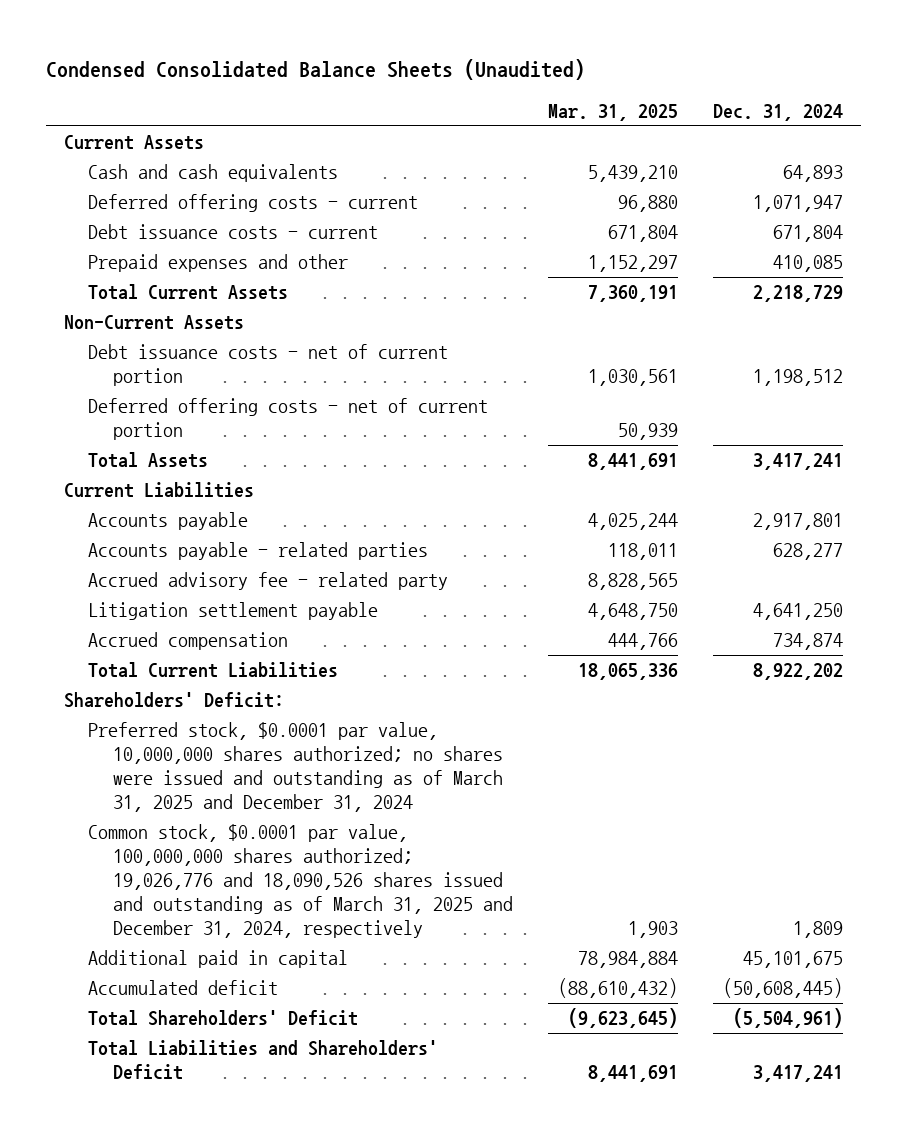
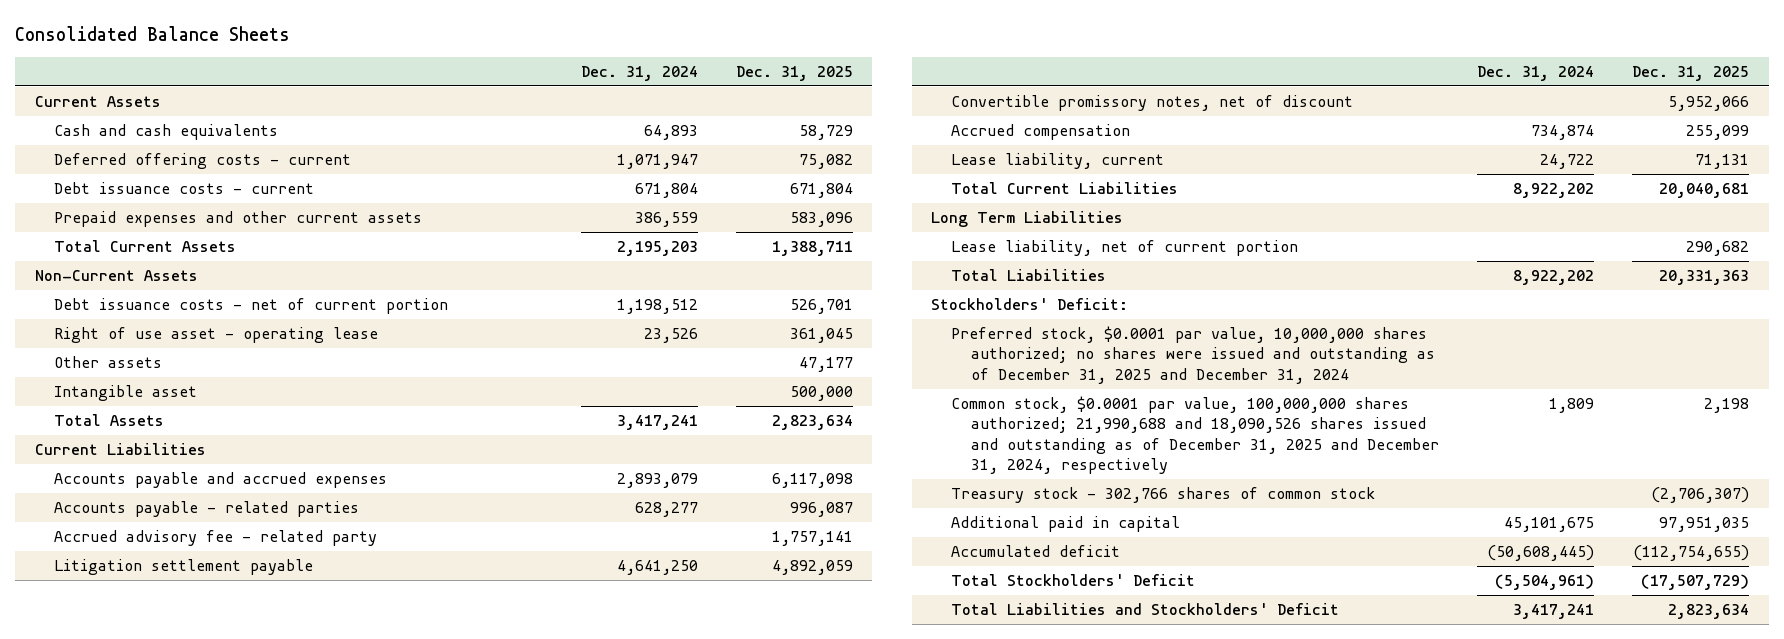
[46,59,586,81] Condensed Consolidated Balance Sheets (Unaudited) -> [15,25,291,41] Consolidated Balance Sheets
[547,103,678,121] Mar. 31, 2025 -> none
none -> [735,65,853,81] Dec. 31, 2025
[88,254,349,273] Prepaid expenses and other -> [54,211,423,228] Prepaid expenses and other current assets
[773,255,844,273] 410,085 -> [634,212,698,228] 386,559
[753,285,844,303] 2,218,729 -> [616,241,698,257] 2,195,203
[88,398,489,441] Deferred offering costs - net of current portion -> none
none -> [54,327,379,344] Right of use asset - operating lease
none -> [54,356,163,369] Other assets
none -> [54,385,198,402] Intangible asset
[88,512,249,531] Accounts payable -> none
none -> [54,472,388,489] Accounts payable and accrued expenses
none -> [951,95,1354,112] Convertible promissory notes, net of discount
none -> [951,153,1165,170] Lease liability, current
none -> [931,211,1124,228] Long Term Liabilities
none -> [951,240,1299,257] Lease liability, net of current portion
none -> [951,269,1107,282] Total Liabilities
[63,692,284,709] Shareholders' Deficit: -> [931,298,1129,311] Stockholders' Deficit:
[88,722,503,813] Preferred stock, $0.0001 par value, 10,000,000 shares authorized; no shares were issued and outstanding as of March 31, 2025 and December 31, 2024 -> [951,326,1436,384] Preferred stock, $0.0001 par value, 10,000,000 shares authorized; no shares were issued and outstanding as of December 31, 2025 and December 31, 2024
[88,824,513,938] Common stock, $0.0001 par value, 100,000,000 shares authorized; 19,026,776 and 18,090,526 shares issued and outstanding as of March 31, 2025 and December 31, 2024, respectively -> [951,396,1440,475] Common stock, $0.0001 par value, 100,000,000 shares authorized; 21,990,688 and 18,090,526 shares issued and outstanding as of December 31, 2025 and December 31, 2024, respectively
none -> [951,487,1376,504] Treasury stock - 302,766 shares of common stock
[88,1010,359,1027] Total Shareholders' Deficit -> [951,574,1196,587] Total Stockholders' Deficit
[88,1040,439,1081] Total Liabilities and Shareholders' Deficit -> [951,603,1340,616] Total Liabilities and Stockholders' Deficit

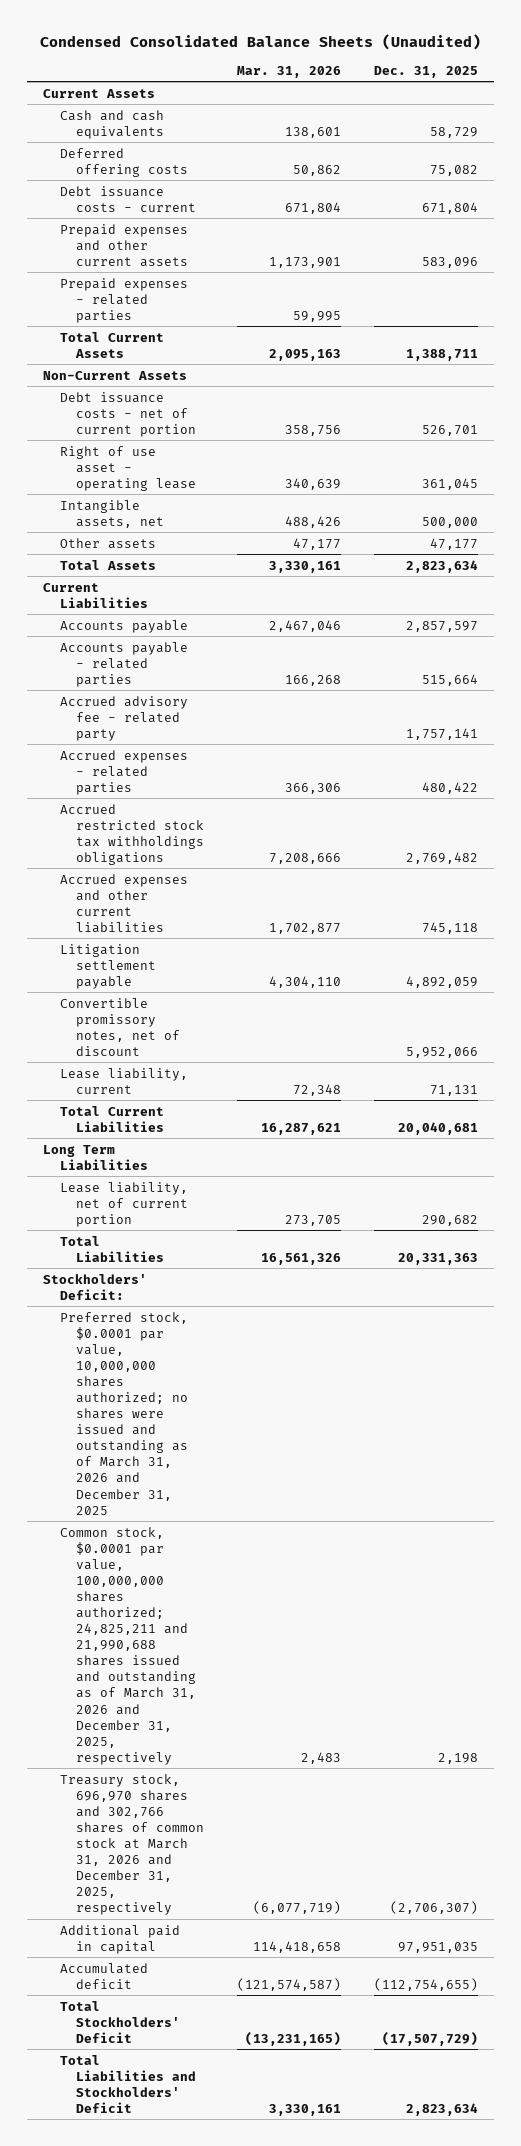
[15,25,291,41] Consolidated Balance Sheets -> [39,33,481,50] Condensed Consolidated Balance Sheets (Unaudited)
[580,65,698,81] Dec. 31, 2024 -> none
none -> [236,65,341,78] Mar. 31, 2026
[54,153,352,170] Deferred offering costs - current -> [59,147,188,177] Deferred offering costs
none -> [59,277,188,323] Prepaid expenses - related parties
none -> [59,499,164,528] Intangible assets, net
[54,385,198,402] Intangible asset -> none
[54,472,388,489] Accounts payable and accrued expenses -> [59,619,188,633] Accounts payable
[771,473,853,489] 6,117,098 -> [405,620,478,632] 2,857,597
[789,502,853,518] 996,087 -> [421,673,478,686] 515,664
none -> [59,749,188,795] Accrued expenses - related parties
none -> [59,803,204,865] Accrued restricted stock tax withholdings obligations
none -> [59,873,188,933] Accrued expenses and other current liabilities
[951,124,1131,141] Accrued compensation -> none
[951,326,1436,384] Preferred stock, $0.0001 par value, 10,000,000 shares authorized; no shares were issued and outstanding as of December 31, 2025 and December 31, 2024 -> [59,1311,188,1515] Preferred stock, $0.0001 par value, 10,000,000 shares authorized; no shares were issued and outstanding as of March 31, 2026 and December 31, 2025
[951,396,1440,475] Common stock, $0.0001 par value, 100,000,000 shares authorized; 21,990,688 and 18,090,526 shares issued and outstanding as of December 31, 2025 and December 31, 2024, respectively -> [59,1526,196,1765] Common stock, $0.0001 par value, 100,000,000 shares authorized; 24,825,211 and 21,990,688 shares issued and outstanding as of March 31, 2026 and December 31, 2025, respectively
[951,487,1376,504] Treasury stock - 302,766 shares of common stock -> [59,1773,204,1916] Treasury stock, 696,970 shares and 302,766 shares of common stock at March 31, 2026 and December 31, 2025, respectively

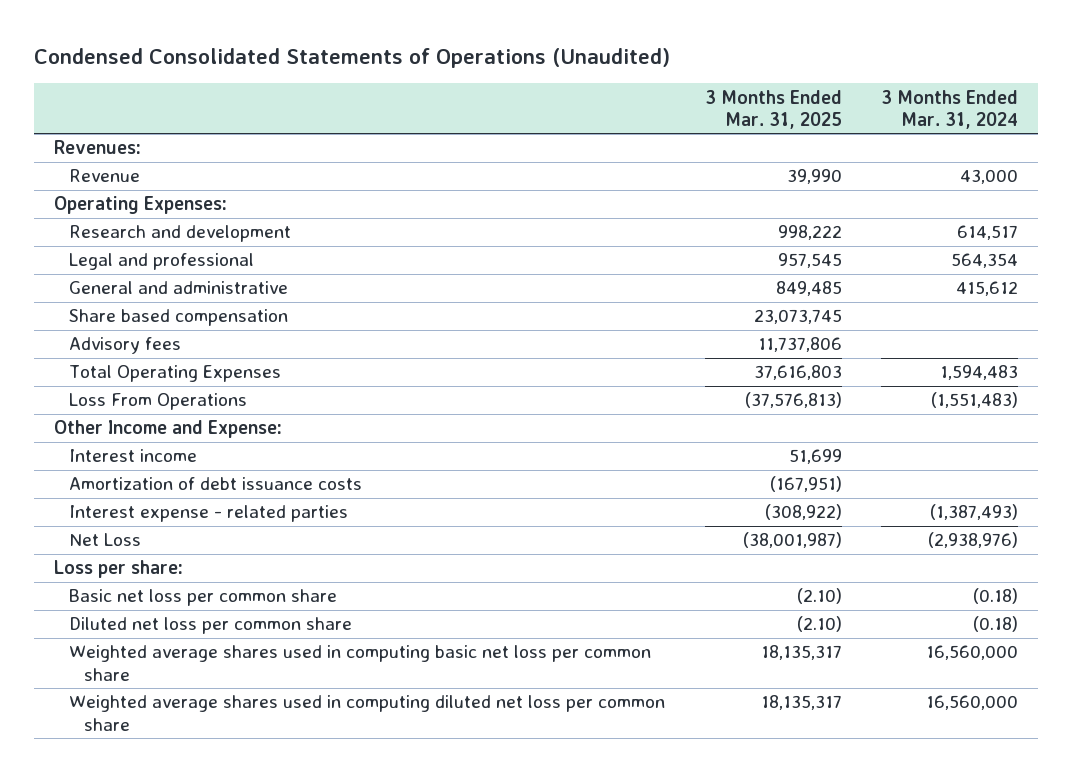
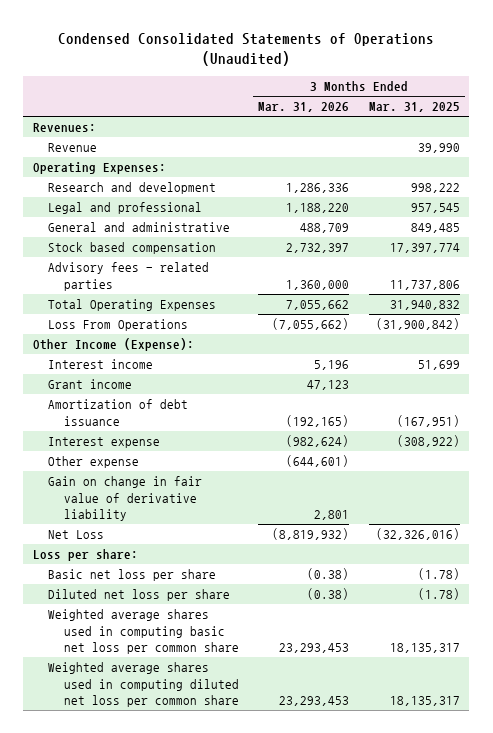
[881,89,1019,129] 3 Months Ended Mar. 31, 2024 -> none
none -> [258,102,350,113] Mar. 31, 2026
[69,309,289,327] Share based compensation -> [48,242,217,255] Stock based compensation
[753,309,842,325] 23,073,745 -> [389,243,460,254] 17,397,774
[69,337,182,355] Advisory fees -> [48,262,210,291] Advisory fees - related parties
[753,365,842,381] 37,616,803 -> [389,300,460,311] 31,940,832
[744,392,842,409] (37,576,813) -> [375,318,460,331] (31,900,842)
[54,420,283,439] Other Income and Expense: -> [32,338,194,352] Other Income (Expense):
none -> [48,379,133,390] Grant income
[69,477,363,491] Amortization of debt issuance costs -> [48,399,189,426] Amortization of debt issuance
[69,505,349,523] Interest expense - related parties -> [48,437,161,449] Interest expense
none -> [48,456,140,469] Other expense
none -> [48,476,203,522] Gain on change in fair value of derivative liability
[742,532,842,549] (38,001,987) -> [375,528,460,541] (32,326,016)
[69,589,338,607] Basic net loss per common share -> [48,569,217,582] Basic net loss per share
[796,588,842,605] (2.10) -> [417,568,460,581] (1.78)
[69,617,353,635] Diluted net loss per common share -> [48,589,231,602] Diluted net loss per share
[796,616,842,633] (2.10) -> [417,588,460,601] (1.78)

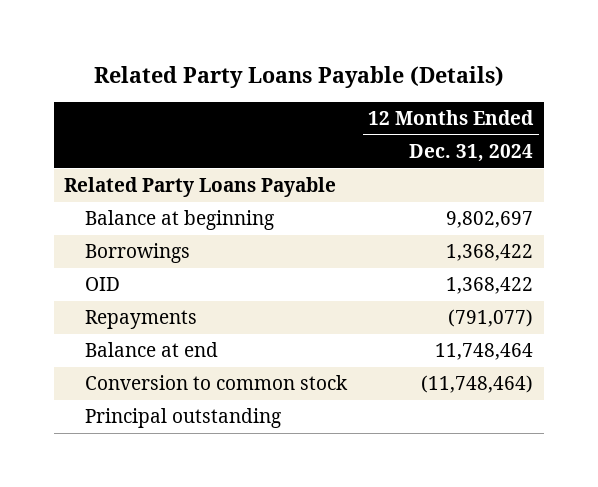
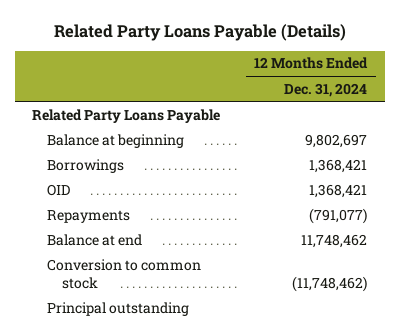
[446,244,534,262] 1,368,422 -> [309,158,368,173] 1,368,421
[446,277,534,295] 1,368,422 -> [309,183,368,198] 1,368,421
[435,343,534,361] 11,748,464 -> [301,233,368,248] 11,748,462
[421,375,534,394] (11,748,464) -> [292,275,368,292] (11,748,462)

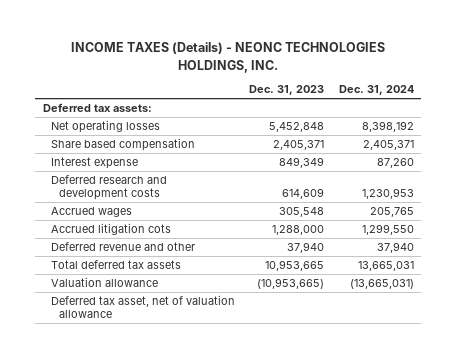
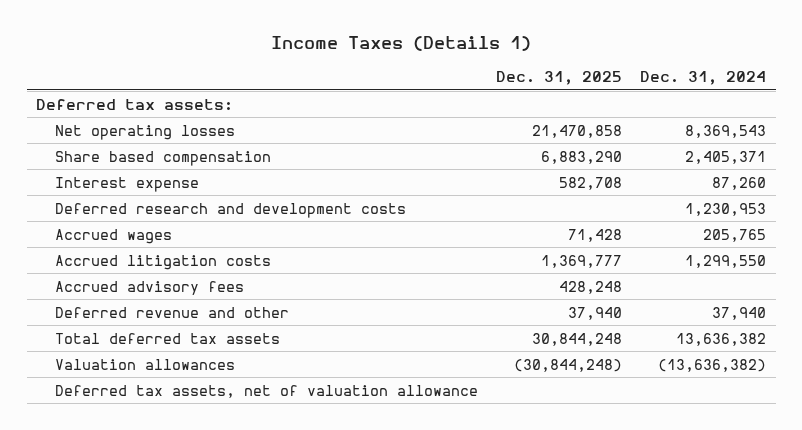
[71,42,386,73] INCOME TAXES (Details) - NEONC TECHNOLOGIES HOLDINGS, INC. -> [271,36,532,52] Income Taxes (Details 1)
[249,85,325,96] Dec. 31, 2023 -> none
none -> [496,70,623,85] Dec. 31, 2025
[361,120,414,132] 8,398,192 -> [685,124,767,138] 8,369,543
[50,222,171,235] Accrued litigation cots -> [54,254,271,270] Accrued litigation costs
none -> [54,280,244,295] Accrued advisory fees
[357,260,414,271] 13,665,031 -> [676,332,767,346] 13,636,382
[50,276,158,287] Valuation allowance -> [54,358,235,370] Valuation allowances
[349,278,414,289] (13,665,031) -> [658,358,767,372] (13,636,382)
[50,294,235,318] Deferred tax asset, net of valuation allowance -> [54,384,478,398] Deferred tax assets, net of valuation allowance

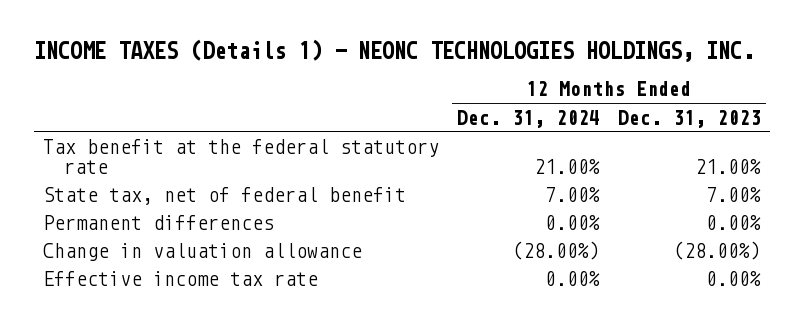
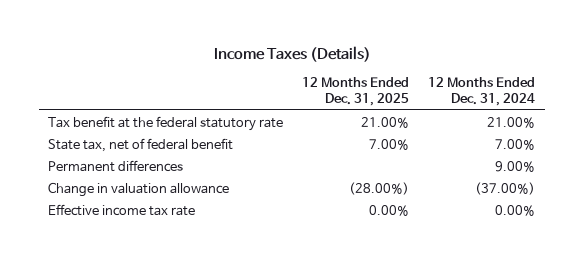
[33,38,754,62] INCOME TAXES (Details 1) - NEONC TECHNOLOGIES HOLDINGS, INC. -> [213,45,371,62] Income Taxes (Details)
[618,109,762,128] Dec. 31, 2023 -> none
none -> [302,77,410,107] 12 Months Ended Dec. 31, 2025
[544,214,600,230] 0.00% -> [495,160,536,172] 9.00%
[511,240,600,260] (28.00%) -> [475,181,536,195] (37.00%)

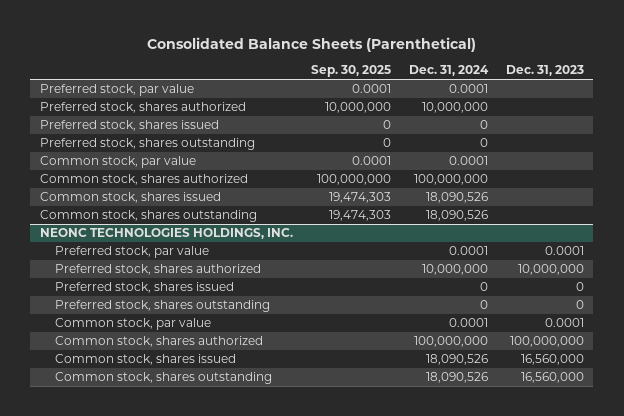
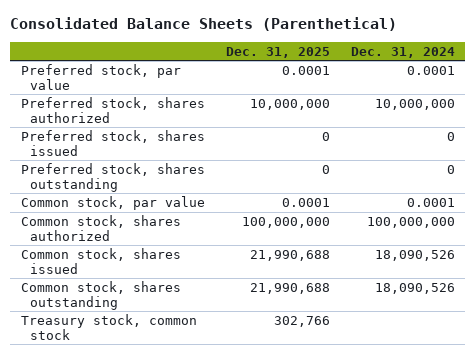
[310,65,391,78] Sep. 30, 2025 -> none
[506,65,585,77] Dec. 31, 2023 -> none
none -> [225,46,330,58] Dec. 31, 2025
[39,228,293,240] NEONC TECHNOLOGIES HOLDINGS, INC. -> none
[55,246,210,259] Preferred stock, par value -> none
[55,264,262,276] Preferred stock, shares authorized -> none
[55,282,235,294] Preferred stock, shares issued -> none
[55,300,271,313] Preferred stock, shares outstanding -> none
[55,318,212,331] Common stock, par value -> none
[55,336,264,348] Common stock, shares authorized -> none
[55,354,237,366] Common stock, shares issued -> none
[55,372,273,385] Common stock, shares outstanding -> none
none -> [20,313,197,340] Treasury stock, common stock

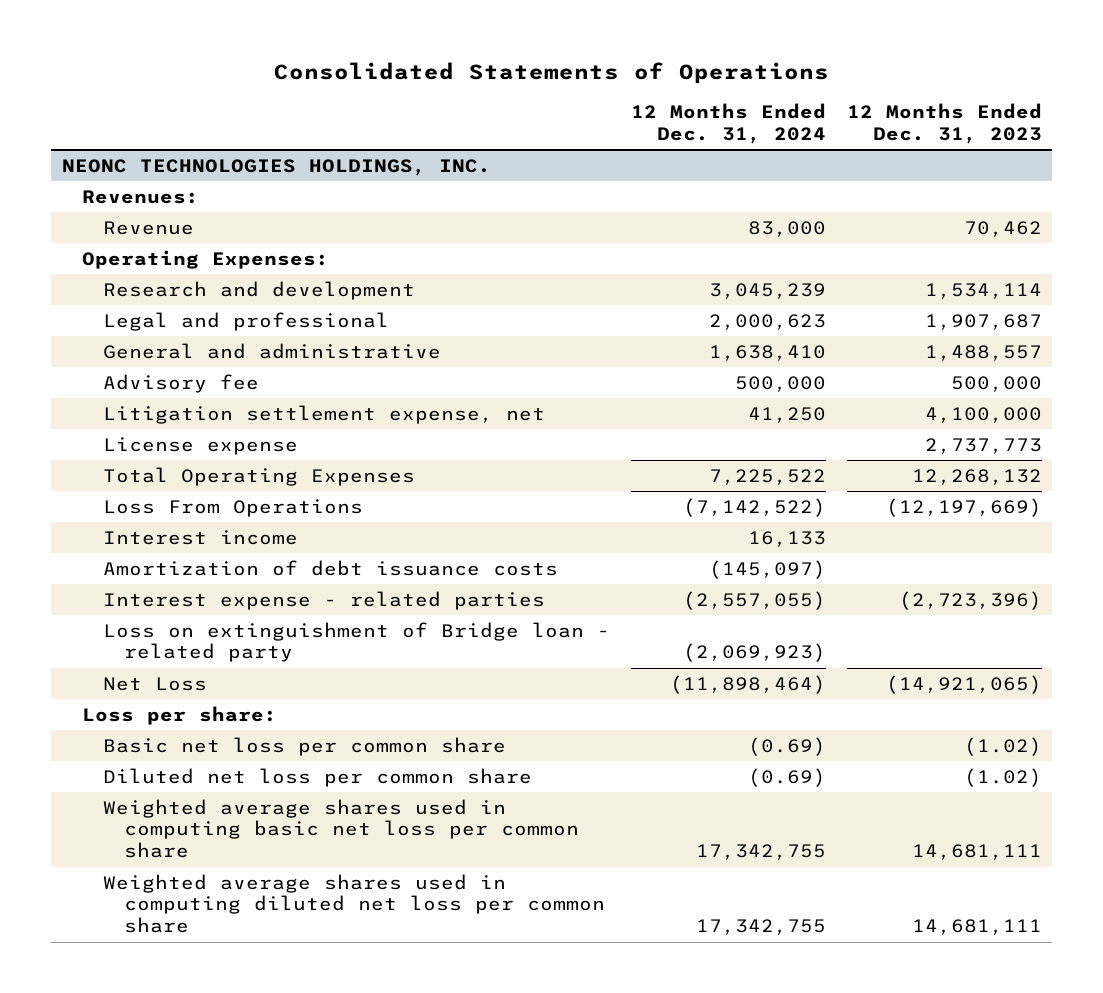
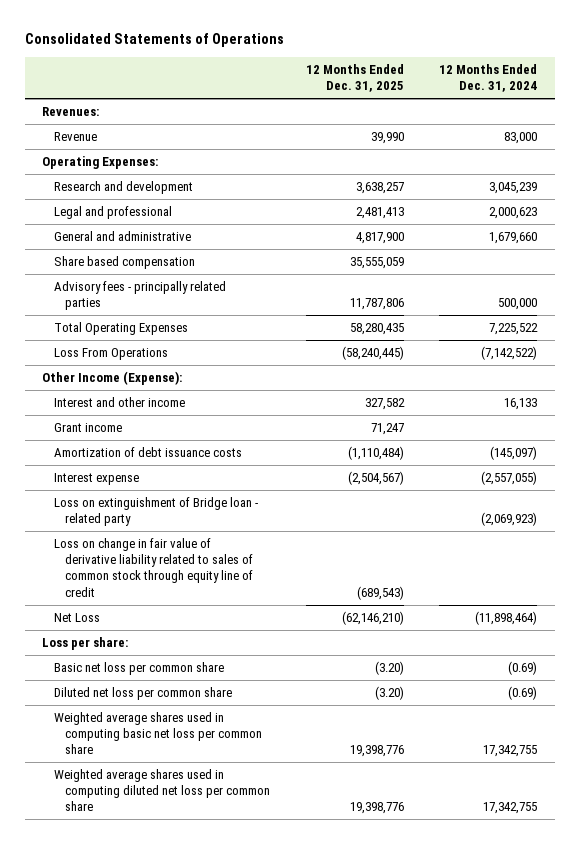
[846,103,1042,145] 12 Months Ended Dec. 31, 2023 -> none
none -> [305,64,404,93] 12 Months Ended Dec. 31, 2025
[61,158,491,176] NEONC TECHNOLOGIES HOLDINGS, INC. -> none
[102,373,259,393] Advisory fee -> none
[102,404,545,424] Litigation settlement expense, net -> none
[102,436,298,455] License expense -> none
[708,344,826,361] 1,638,410 -> [488,231,537,244] 1,679,660
none -> [53,255,195,269] Share based compensation
none -> [53,280,226,311] Advisory fees - principally related parties
none -> [42,370,183,385] Other Income (Expense):
[102,529,298,545] Interest income -> [53,396,185,407] Interest and other income
none -> [53,422,122,432] Grant income
[102,590,545,610] Interest expense - related parties -> [53,472,139,485] Interest expense
none -> [53,537,254,597] Loss on change in fair value of derivative liability related to sales of common stock through equity line of credit

